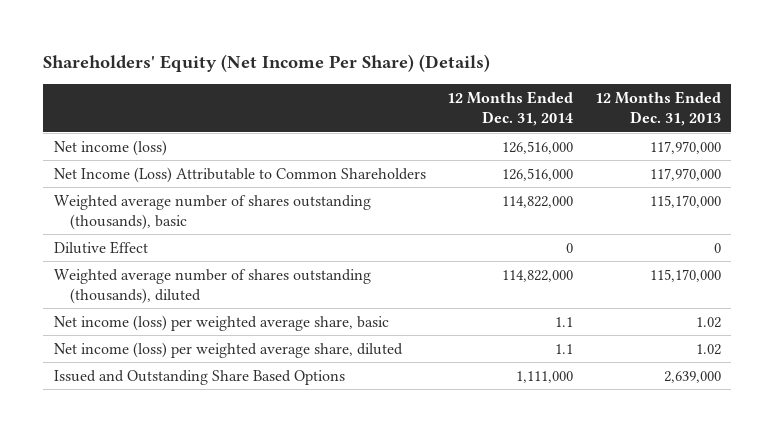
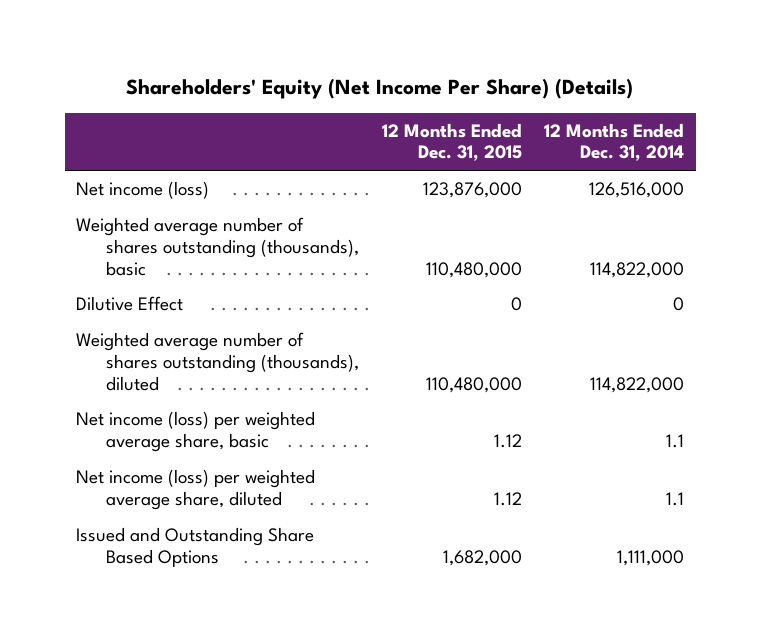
[594,91,721,127] 12 Months Ended Dec. 31, 2013 -> none
none -> [381,122,522,162] 12 Months Ended Dec. 31, 2015
[53,166,426,183] Net Income (Loss) Attributable to Common Shareholders -> none

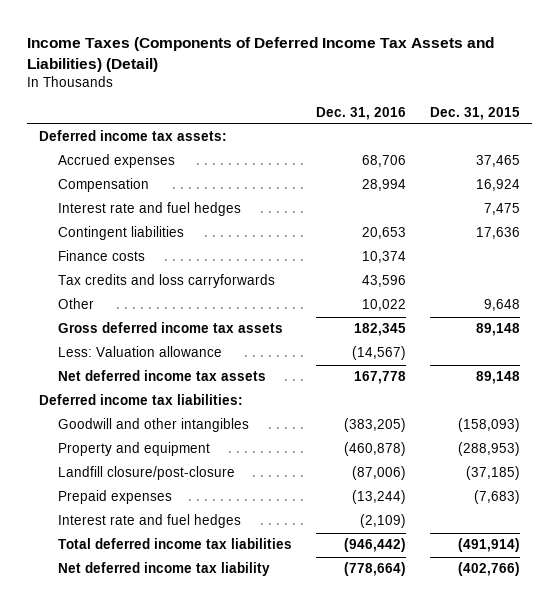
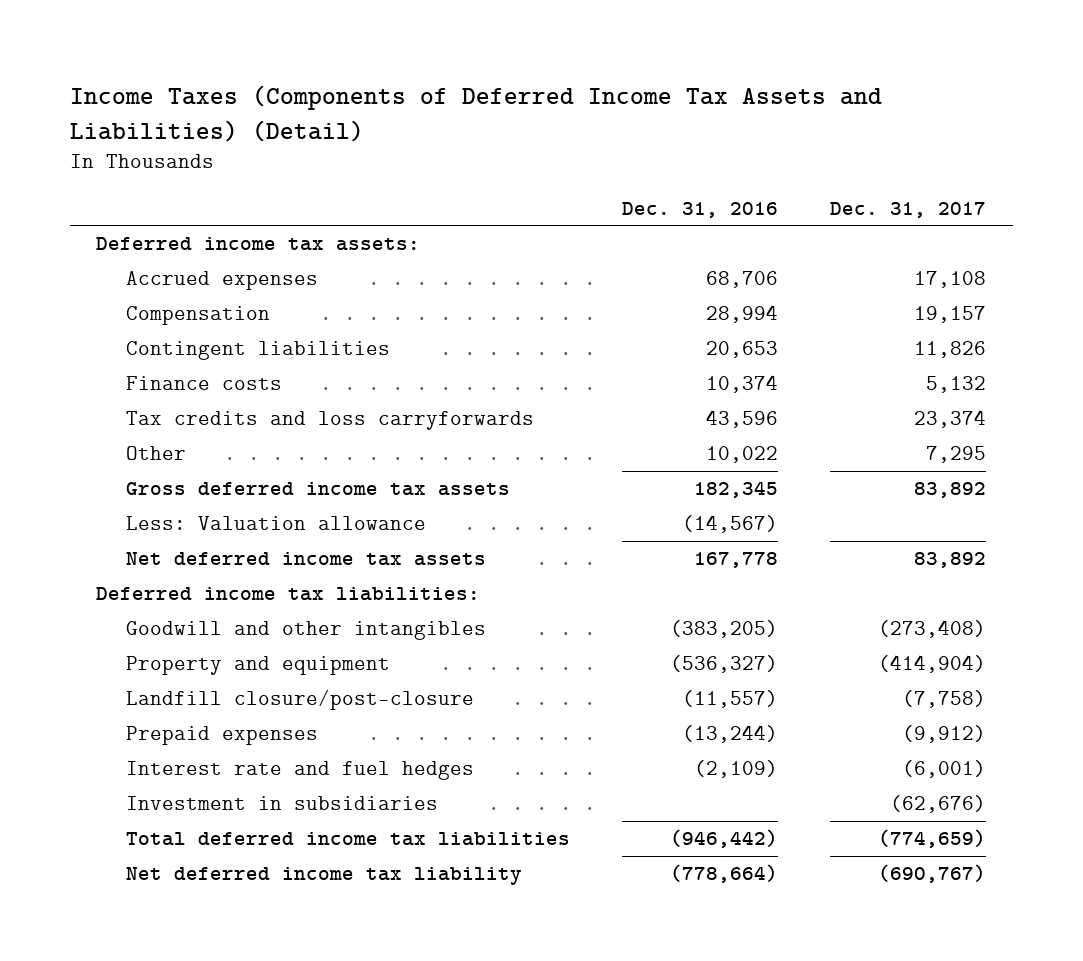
[429,106,520,120] Dec. 31, 2015 -> none
none -> [830,201,987,218] Dec. 31, 2017
[58,202,242,217] Interest rate and fuel hedges -> none
[343,442,406,457] (460,878) -> [670,655,779,674] (536,327)
[351,466,406,481] (87,006) -> [682,690,779,709] (11,557)
none -> [125,796,438,811] Investment in subsidiaries

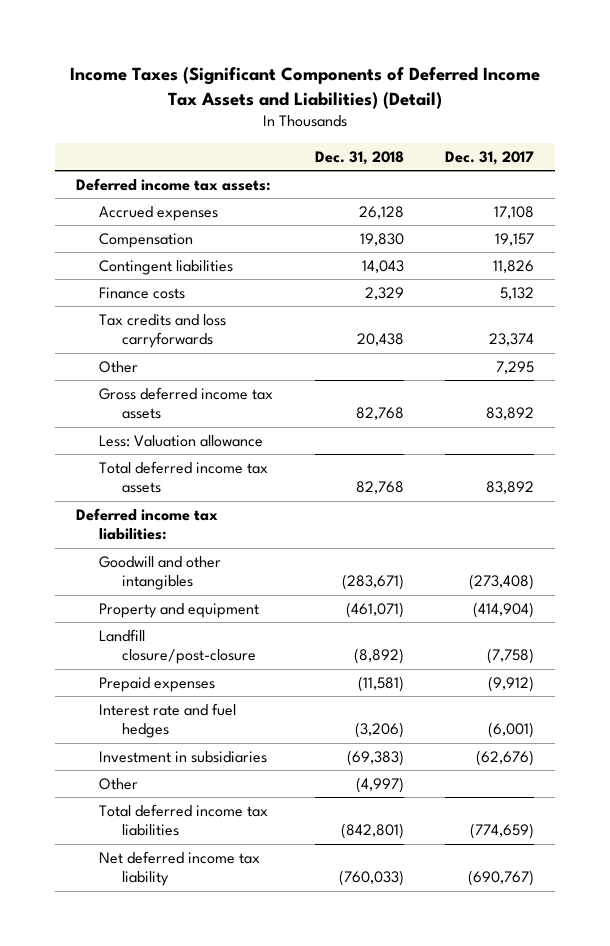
[69,85,882,142] Income Taxes (Components of Deferred Income Tax Assets and Liabilities) (Detail) -> [70,66,541,109] Income Taxes (Significant Components of Deferred Income Tax Assets and Liabilities) (Detail)
[622,201,779,218] Dec. 31, 2016 -> none
none -> [314,150,404,165] Dec. 31, 2018
[125,552,486,567] Net deferred income tax assets -> [98,461,268,494] Total deferred income tax assets
none -> [98,778,138,791] Other

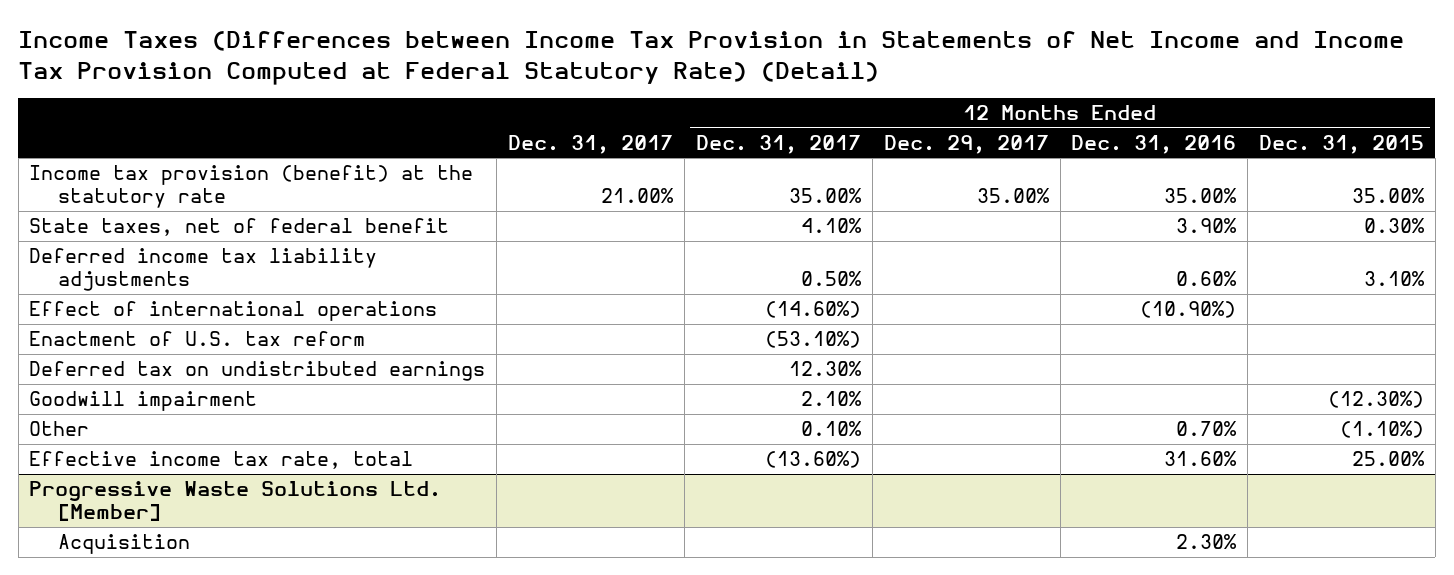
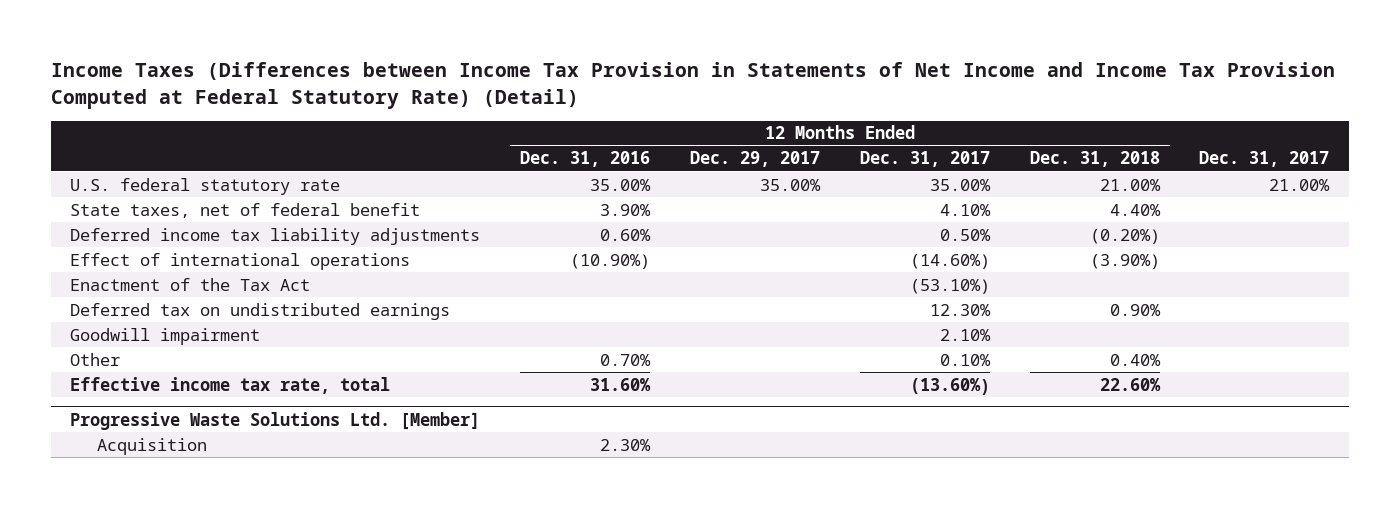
[1259,134,1425,154] Dec. 31, 2015 -> none
none -> [1029,151,1160,168] Dec. 31, 2018
[29,165,474,209] Income tax provision (benefit) at the statutory rate -> [70,177,341,195] U.S. federal statutory rate
[29,331,366,347] Enactment of U.S. tax reform -> [70,277,311,291] Enactment of the Tax Act

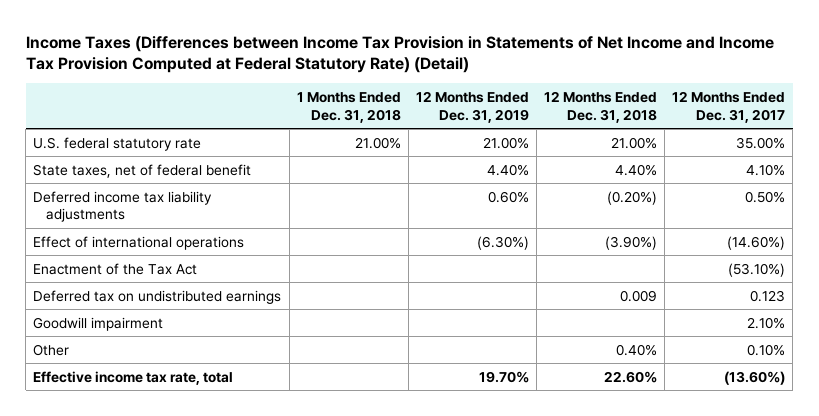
[520,151,651,168] Dec. 31, 2016 -> none
[690,151,821,168] Dec. 29, 2017 -> none
[1199,151,1330,168] Dec. 31, 2017 -> none
none -> [296,91,401,123] 1 Months Ended Dec. 31, 2018
none -> [415,90,529,123] 12 Months Ended Dec. 31, 2019
[929,303,991,316] 12.30% -> [750,289,786,302] 0.123
[1109,303,1161,316] 0.90% -> [620,289,658,302] 0.009
[70,411,481,430] Progressive Waste Solutions Ltd. [Member] -> none
[97,437,208,455] Acquisition -> none

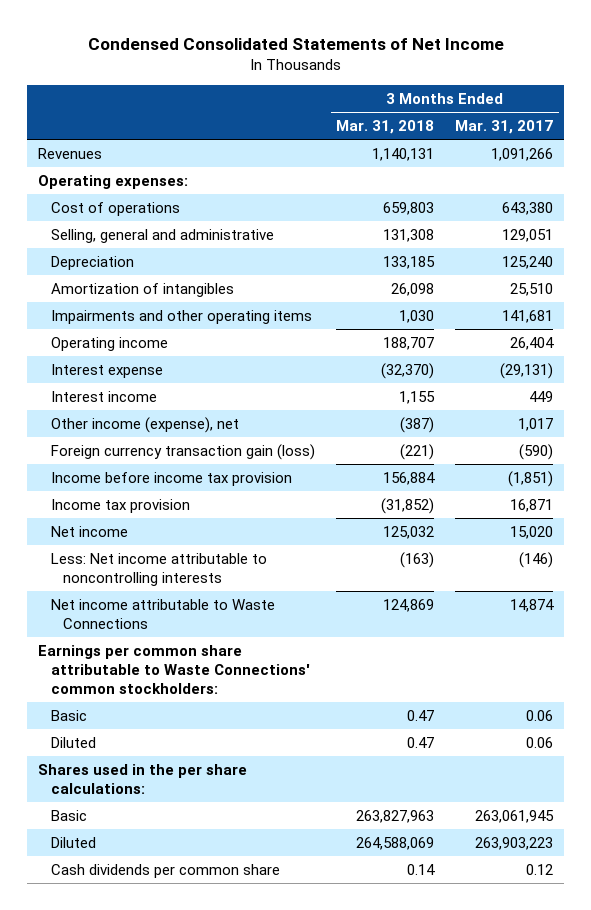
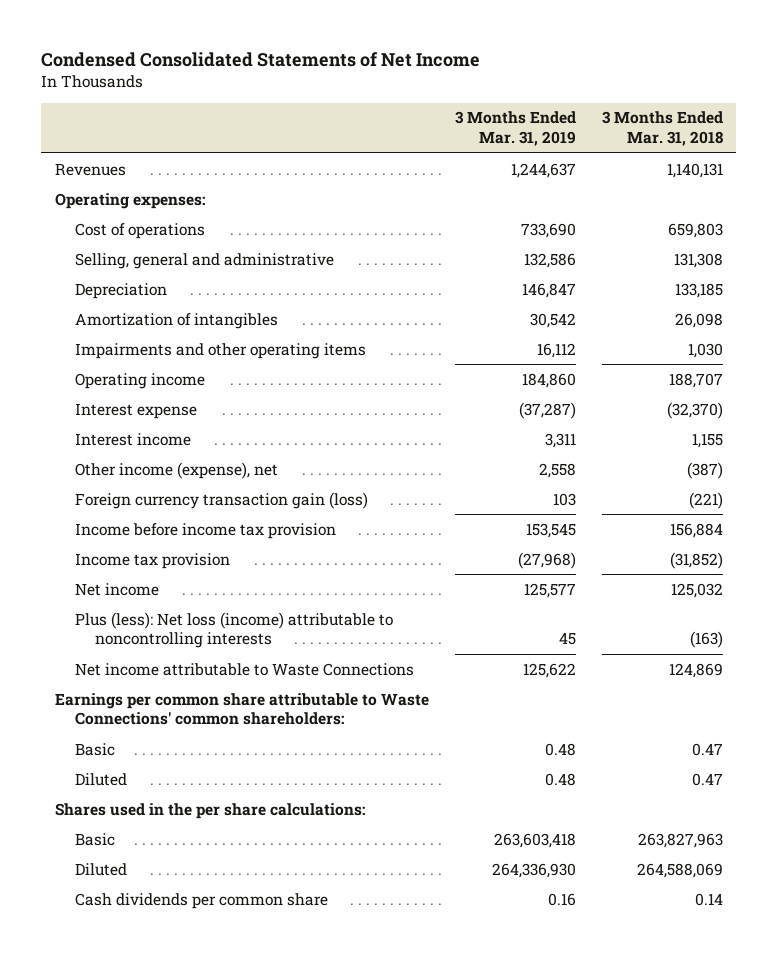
[455,120,554,135] Mar. 31, 2017 -> none
none -> [454,111,576,147] 3 Months Ended Mar. 31, 2019
[50,552,267,586] Less: Net income attributable to noncontrolling interests -> [74,611,393,649] Plus (less): Net loss (income) attributable to noncontrolling interests
[37,644,310,695] Earnings per common share attributable to Waste Connections' common stockholders: -> [54,692,429,726] Earnings per common share attributable to Waste Connections' common shareholders:

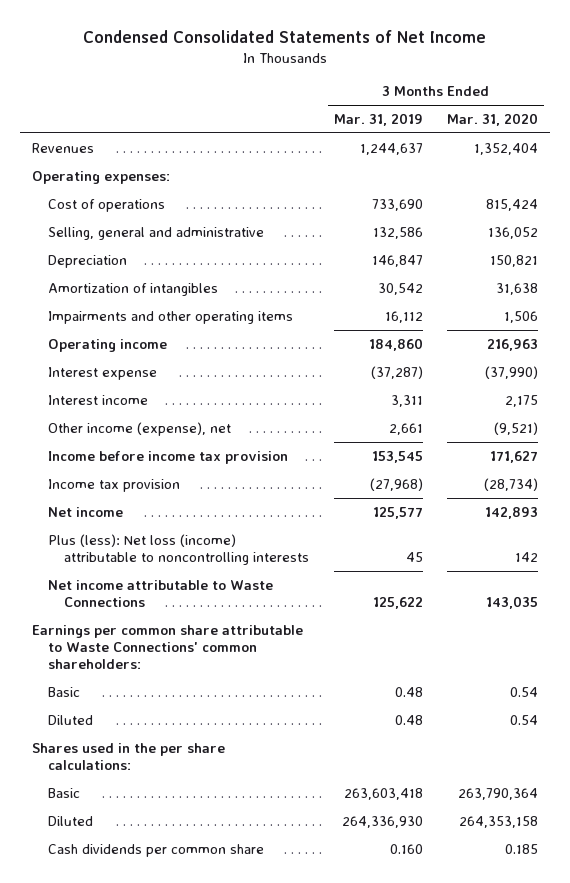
[602,111,724,147] 3 Months Ended Mar. 31, 2018 -> none
none -> [447,112,539,126] Mar. 31, 2020
[74,491,368,509] Foreign currency transaction gain (loss) -> none
[538,462,576,478] 2,558 -> [388,422,423,435] 2,661
[547,892,576,906] 0.16 -> [389,843,423,854] 0.160

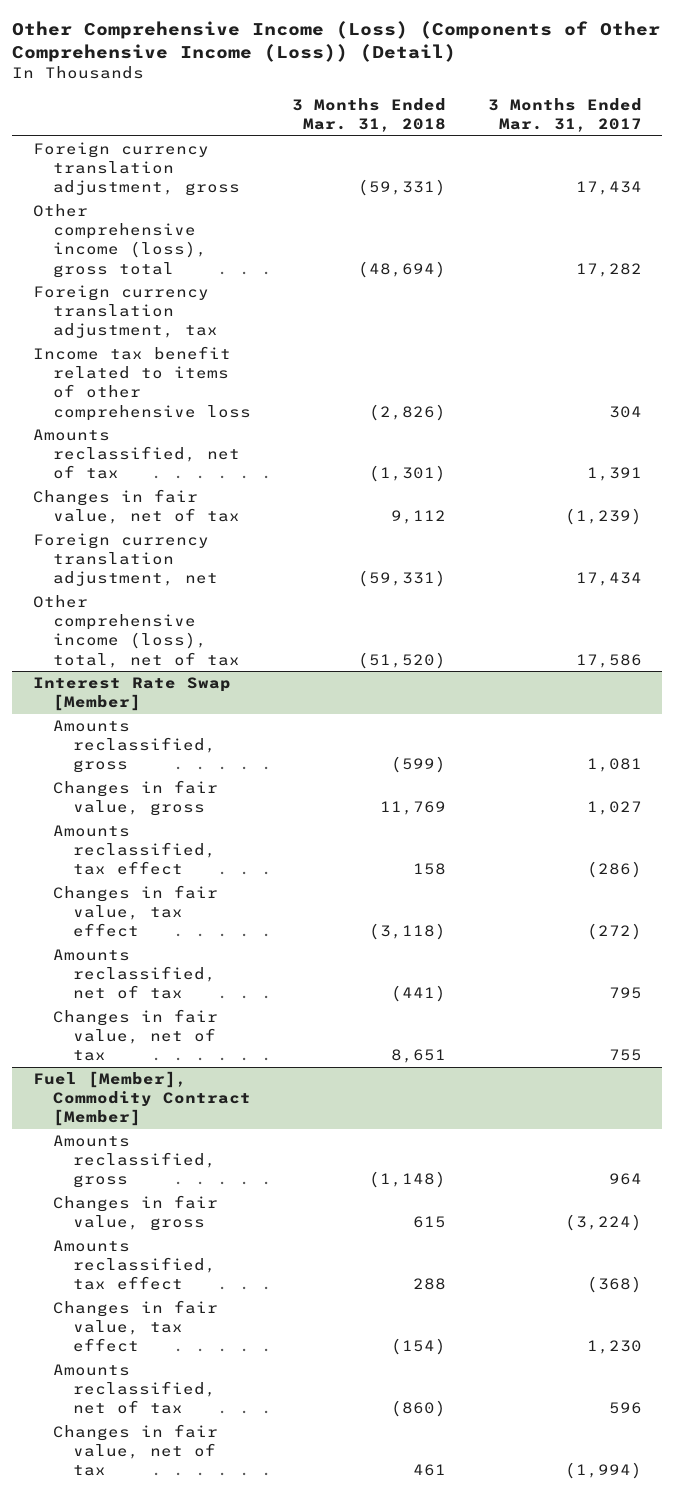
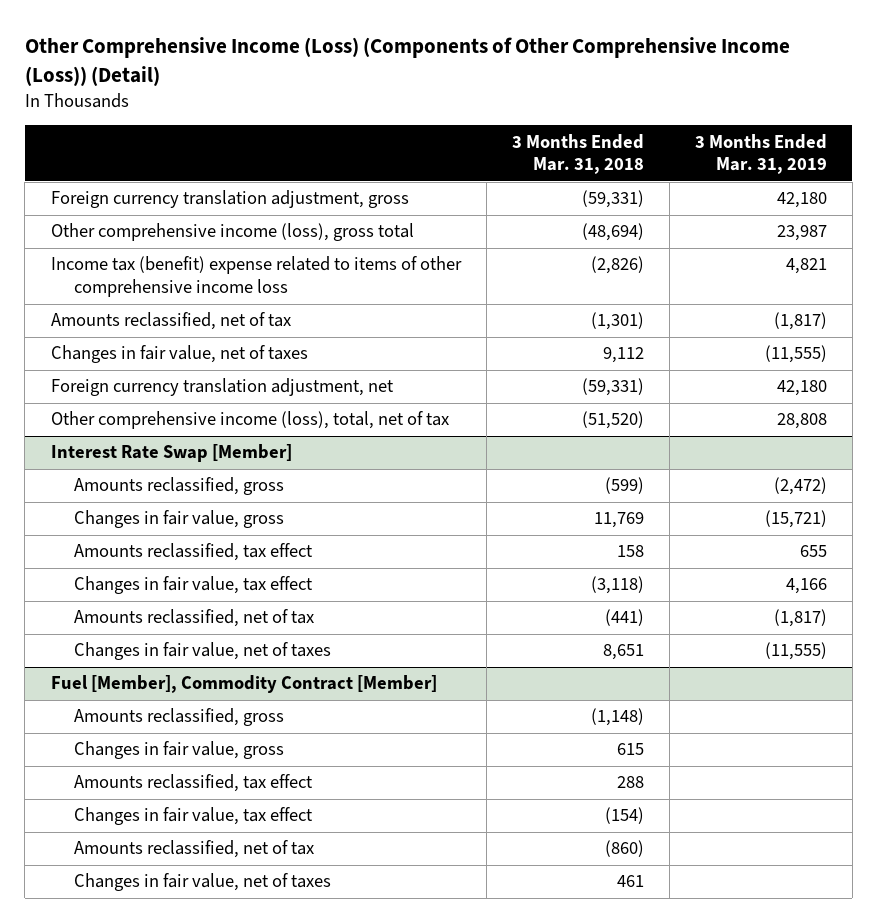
[487,98,642,133] 3 Months Ended Mar. 31, 2017 -> none
none -> [694,133,827,175] 3 Months Ended Mar. 31, 2019
[32,284,219,339] Foreign currency translation adjustment, tax -> none
[32,345,252,421] Income tax benefit related to items of other comprehensive loss -> [50,256,462,298] Income tax (benefit) expense related to items of other comprehensive income loss
[32,488,241,525] Changes in fair value, net of tax -> [50,345,308,364] Changes in fair value, net of taxes
[53,1008,219,1062] Changes in fair value, net of tax -> [74,642,332,661] Changes in fair value, net of taxes
[53,1423,219,1477] Changes in fair value, net of tax -> [74,873,332,892] Changes in fair value, net of taxes

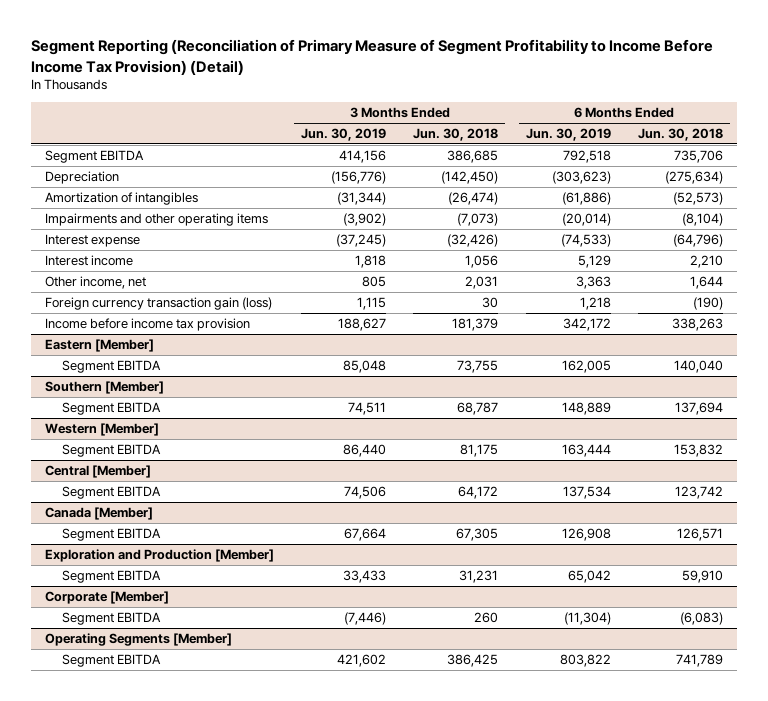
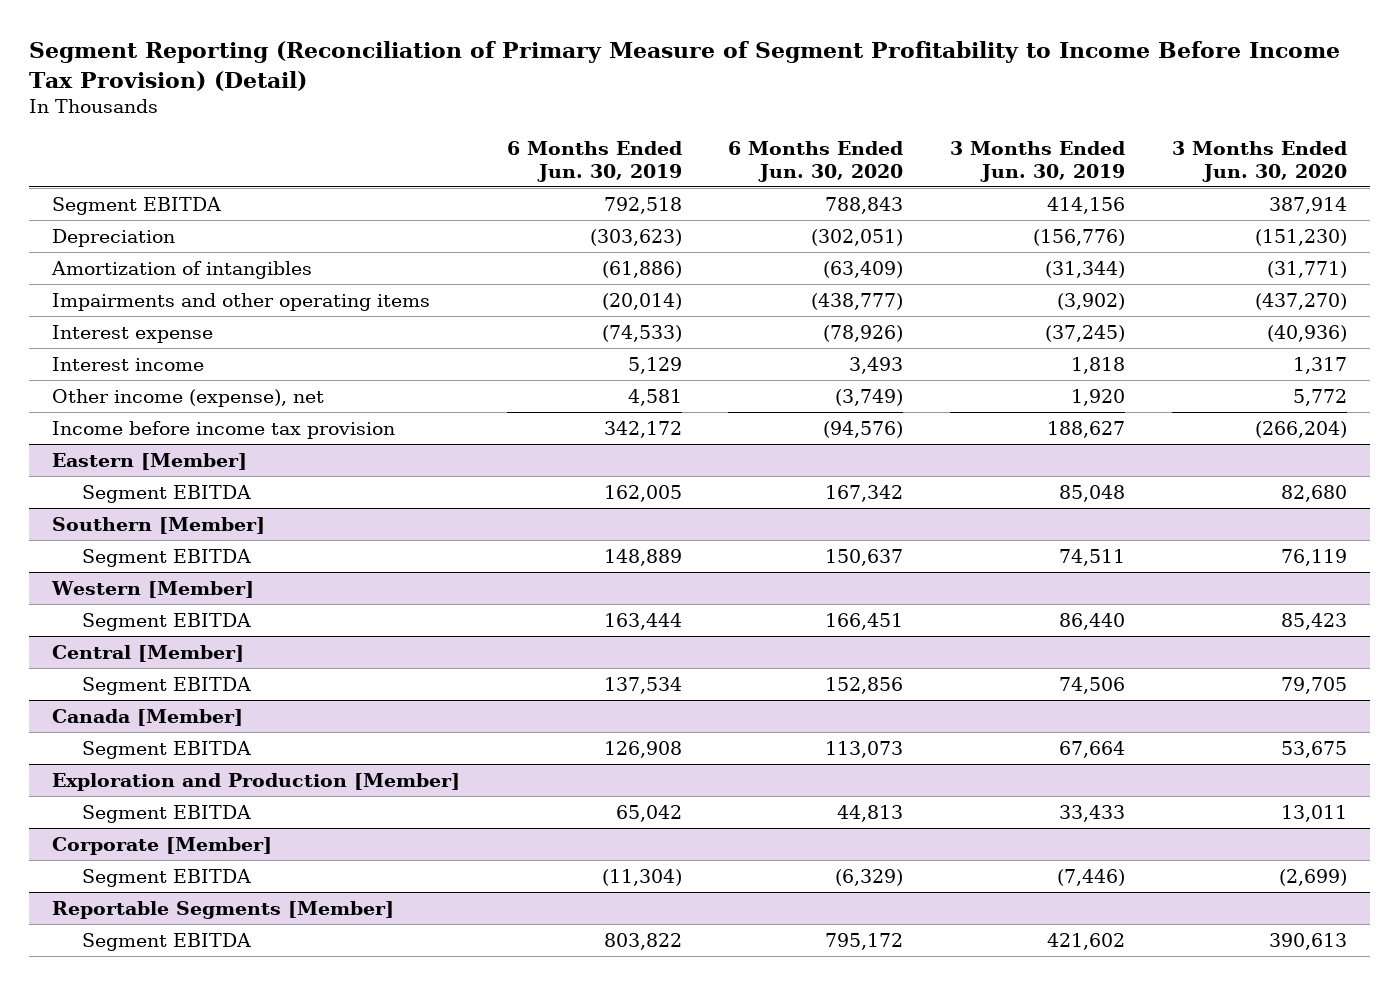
[413,127,499,141] Jun. 30, 2018 -> none
[638,127,724,141] Jun. 30, 2018 -> none
none -> [728,141,904,182] 6 Months Ended Jun. 30, 2020
none -> [1171,141,1347,182] 3 Months Ended Jun. 30, 2020
[44,296,272,310] Foreign currency transaction gain (loss) -> none
[44,275,146,289] Other income, net -> [52,388,325,407] Other income (expense), net
[362,275,387,287] 805 -> [1070,388,1125,406] 1,920
[575,275,611,289] 3,363 -> [627,388,682,406] 4,581
[44,632,232,646] Operating Segments [Member] -> [52,900,395,919] Reportable Segments [Member]

